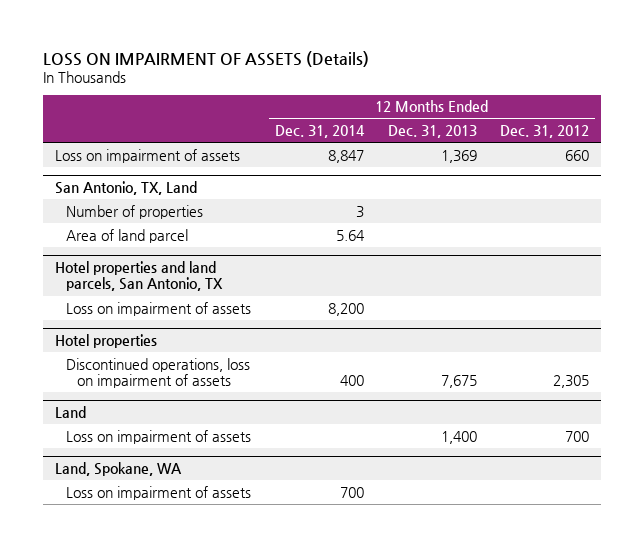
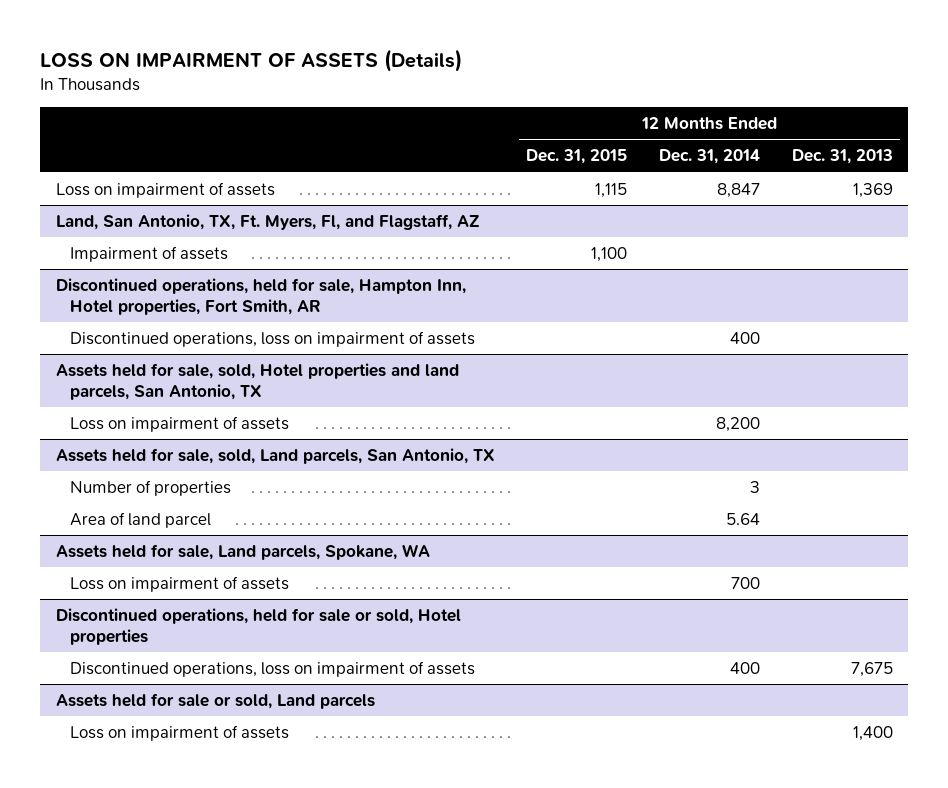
[500,125,590,139] Dec. 31, 2012 -> none
none -> [526,149,628,165] Dec. 31, 2015
[54,180,197,195] San Antonio, TX, Land -> none
none -> [55,213,480,230] Land, San Antonio, TX, Ft. Myers, Fl, and Flagstaff, AZ
none -> [69,245,228,262] Impairment of assets
none -> [55,277,466,315] Discontinued operations, held for sale, Hampton Inn, Hotel properties, Fort Smith, AR
none -> [69,330,475,347] Discontinued operations, loss on impairment of assets
none -> [55,362,459,400] Assets held for sale, sold, Hotel properties and land parcels, San Antonio, TX
none -> [69,415,289,432] Loss on impairment of assets
none -> [55,447,495,464] Assets held for sale, sold, Land parcels, San Antonio, TX
[54,260,223,292] Hotel properties and land parcels, San Antonio, TX -> none
[54,333,157,348] Hotel properties -> none
none -> [55,543,430,560] Assets held for sale, Land parcels, Spokane, WA
[327,302,364,316] 8,200 -> [731,576,761,589] 700
none -> [55,607,461,645] Discontinued operations, held for sale or sold, Hotel properties
[54,405,86,418] Land -> none
none -> [55,692,375,709] Assets held for sale or sold, Land parcels
[54,461,182,476] Land, Spokane, WA -> none
[65,485,251,500] Loss on impairment of assets -> none

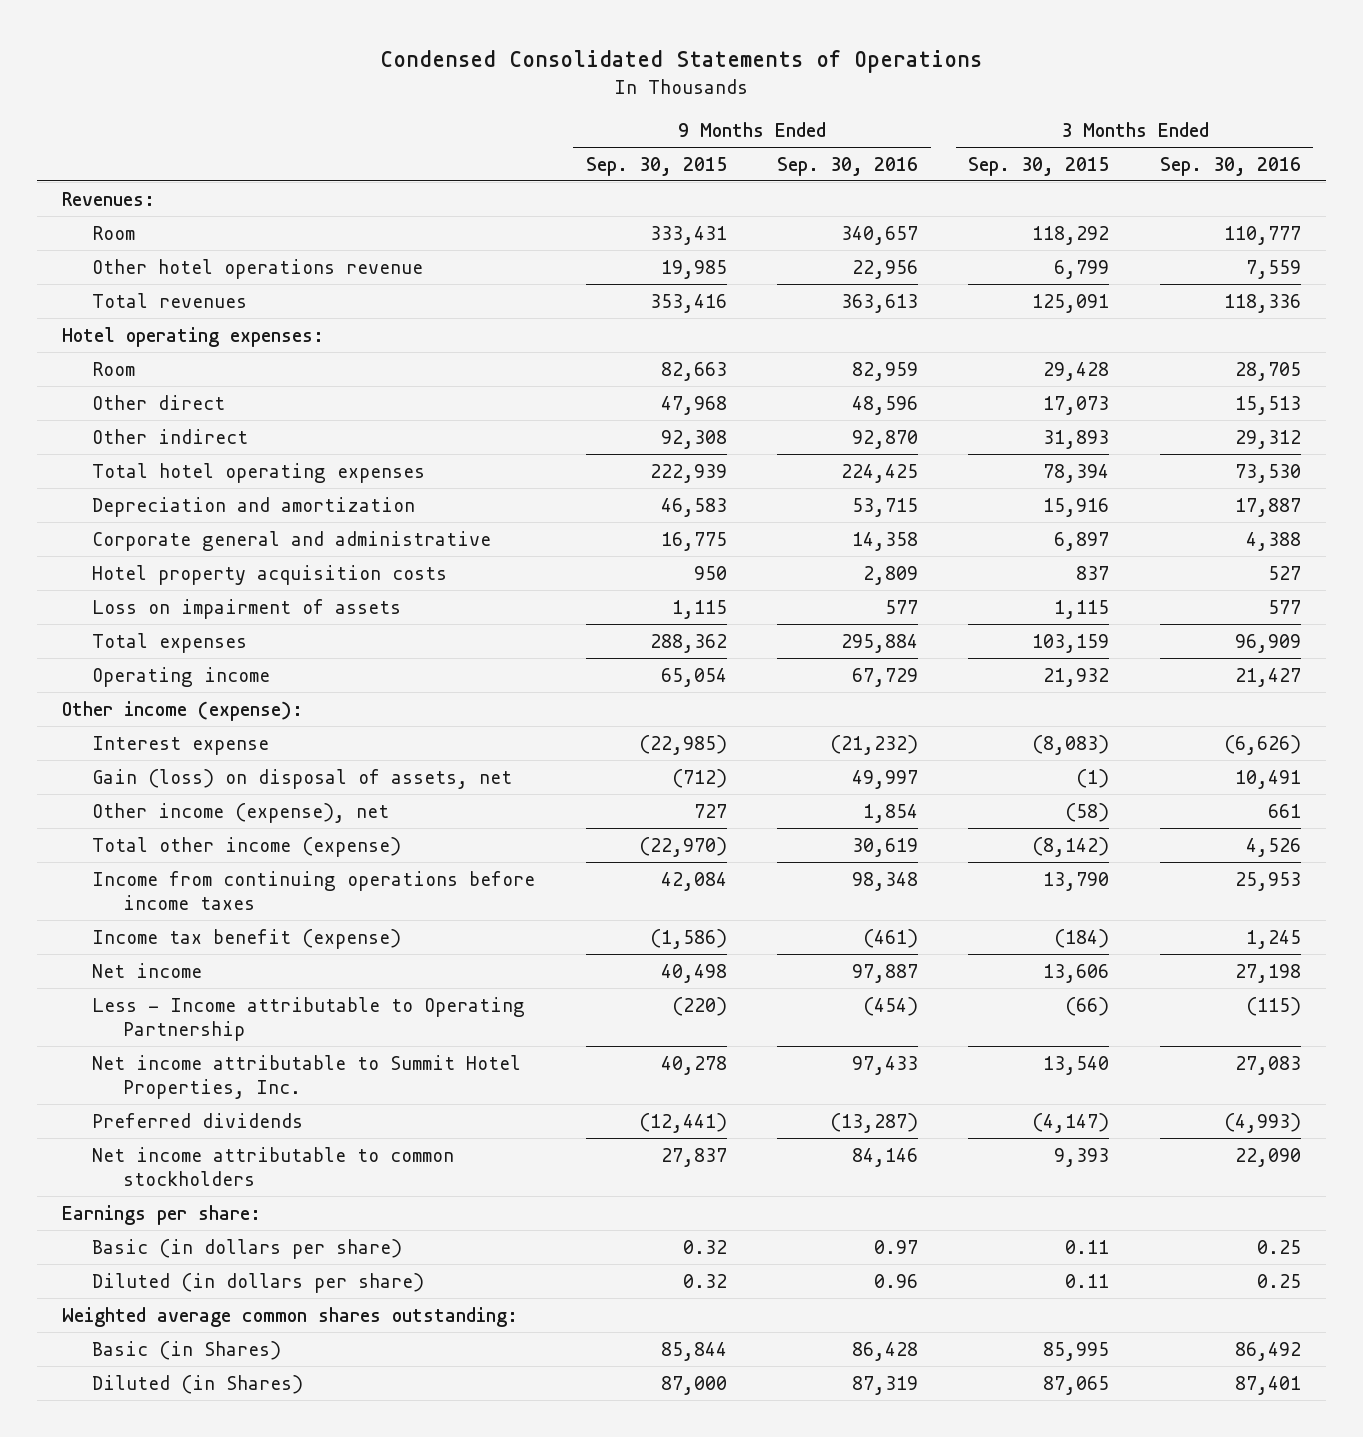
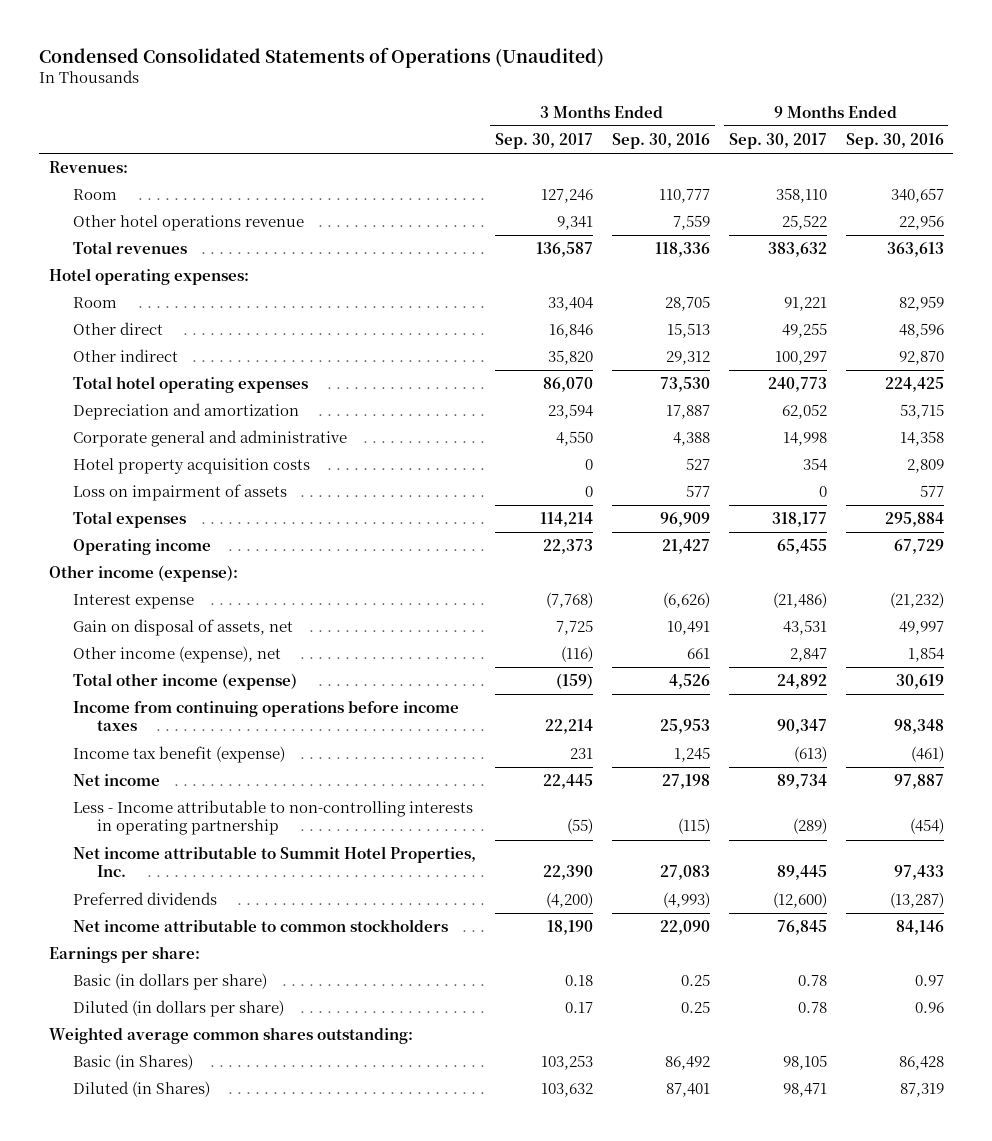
[380,50,983,74] Condensed Consolidated Statements of Operations -> [39,46,605,68] Condensed Consolidated Statements of Operations (Unaudited)
[585,156,727,176] Sep. 30, 2015 -> none
[968,156,1110,176] Sep. 30, 2015 -> none
none -> [494,132,593,149] Sep. 30, 2017
none -> [728,132,827,149] Sep. 30, 2017
[92,768,513,789] Gain (loss) on disposal of assets, net -> [73,619,294,637] Gain on disposal of assets, net
[92,996,526,1041] Less - Income attributable to Operating Partnership -> [73,800,474,836] Less - Income attributable to non-controlling interests in operating partnership

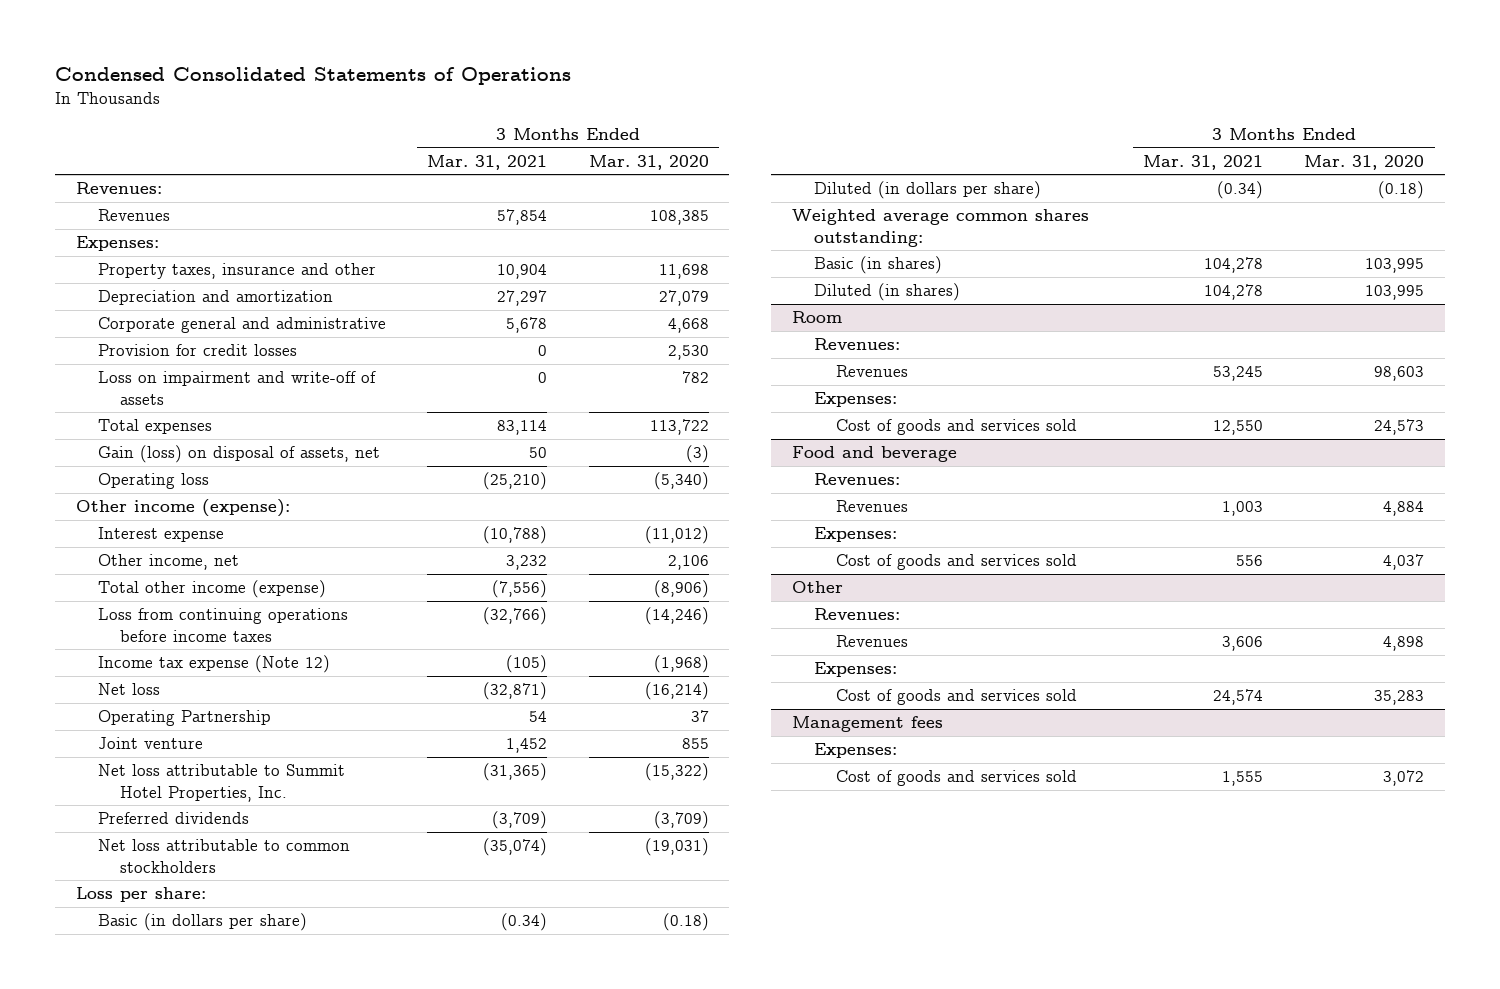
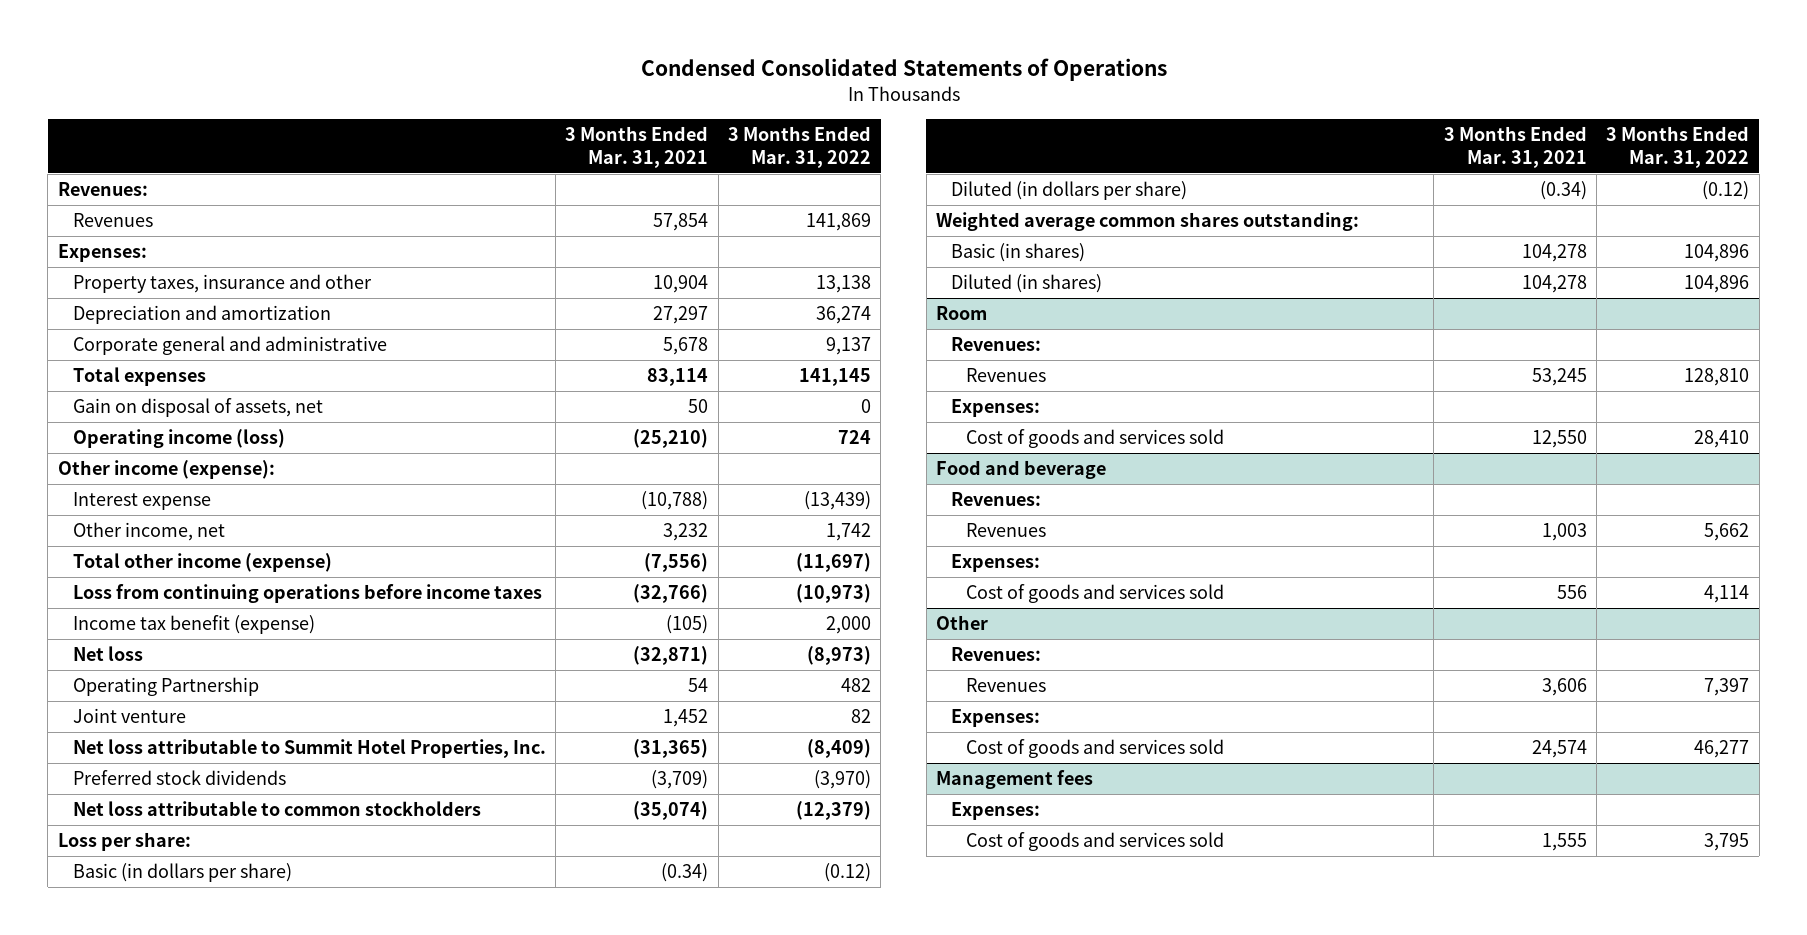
[588,154,709,170] Mar. 31, 2020 -> none
none -> [728,125,872,169] 3 Months Ended Mar. 31, 2022
[98,344,298,357] Provision for credit losses -> none
[98,371,377,405] Loss on impairment and write-off of assets -> none
[98,445,381,464] Gain (loss) on disposal of assets, net -> [72,398,323,418] Gain on disposal of assets, net
[98,473,210,490] Operating loss -> [72,429,285,449] Operating income (loss)
[98,655,331,674] Income tax expense (Note 12) -> [72,615,315,635] Income tax benefit (expense)
[98,812,250,825] Preferred dividends -> [72,770,286,786] Preferred stock dividends

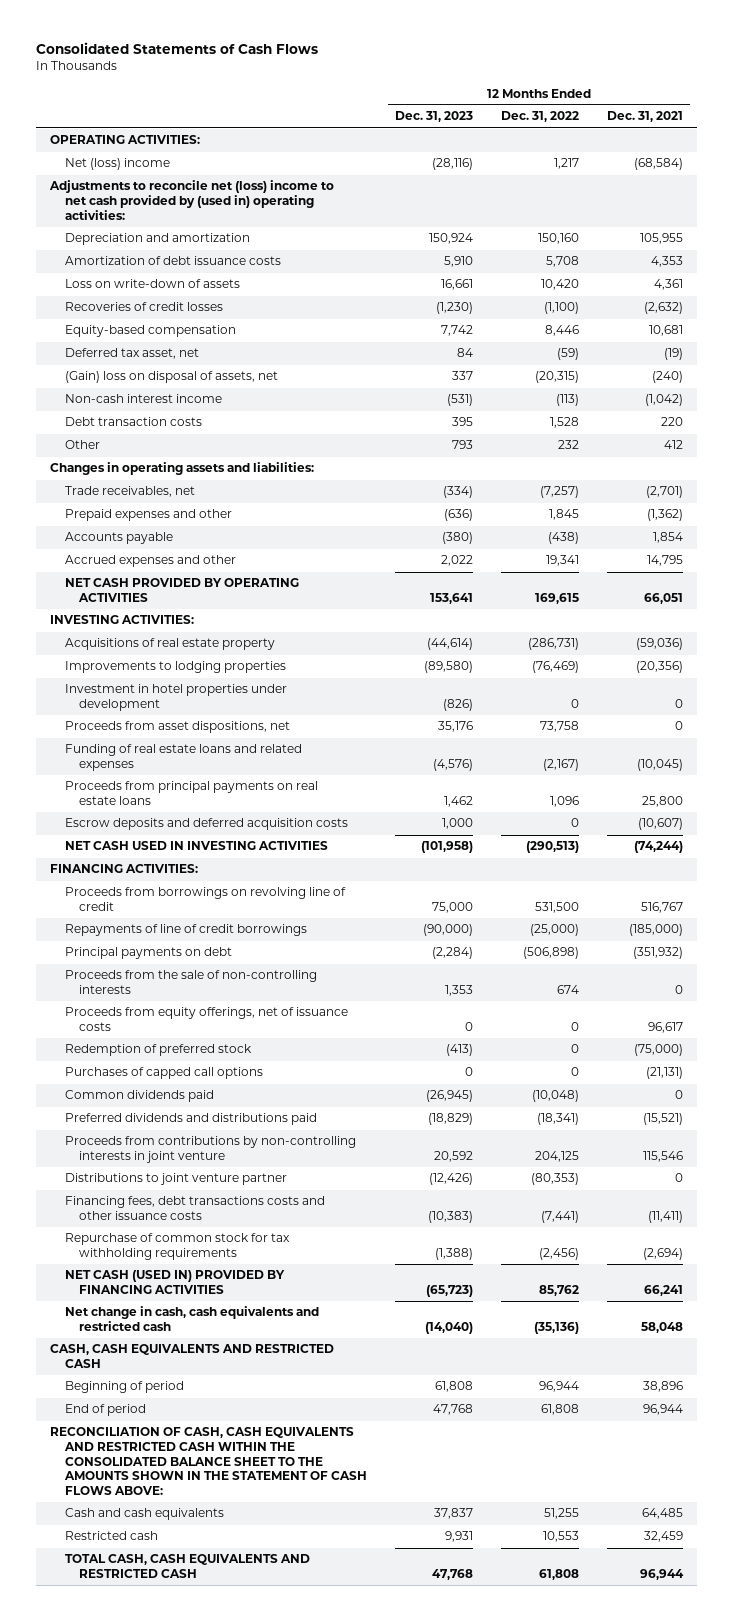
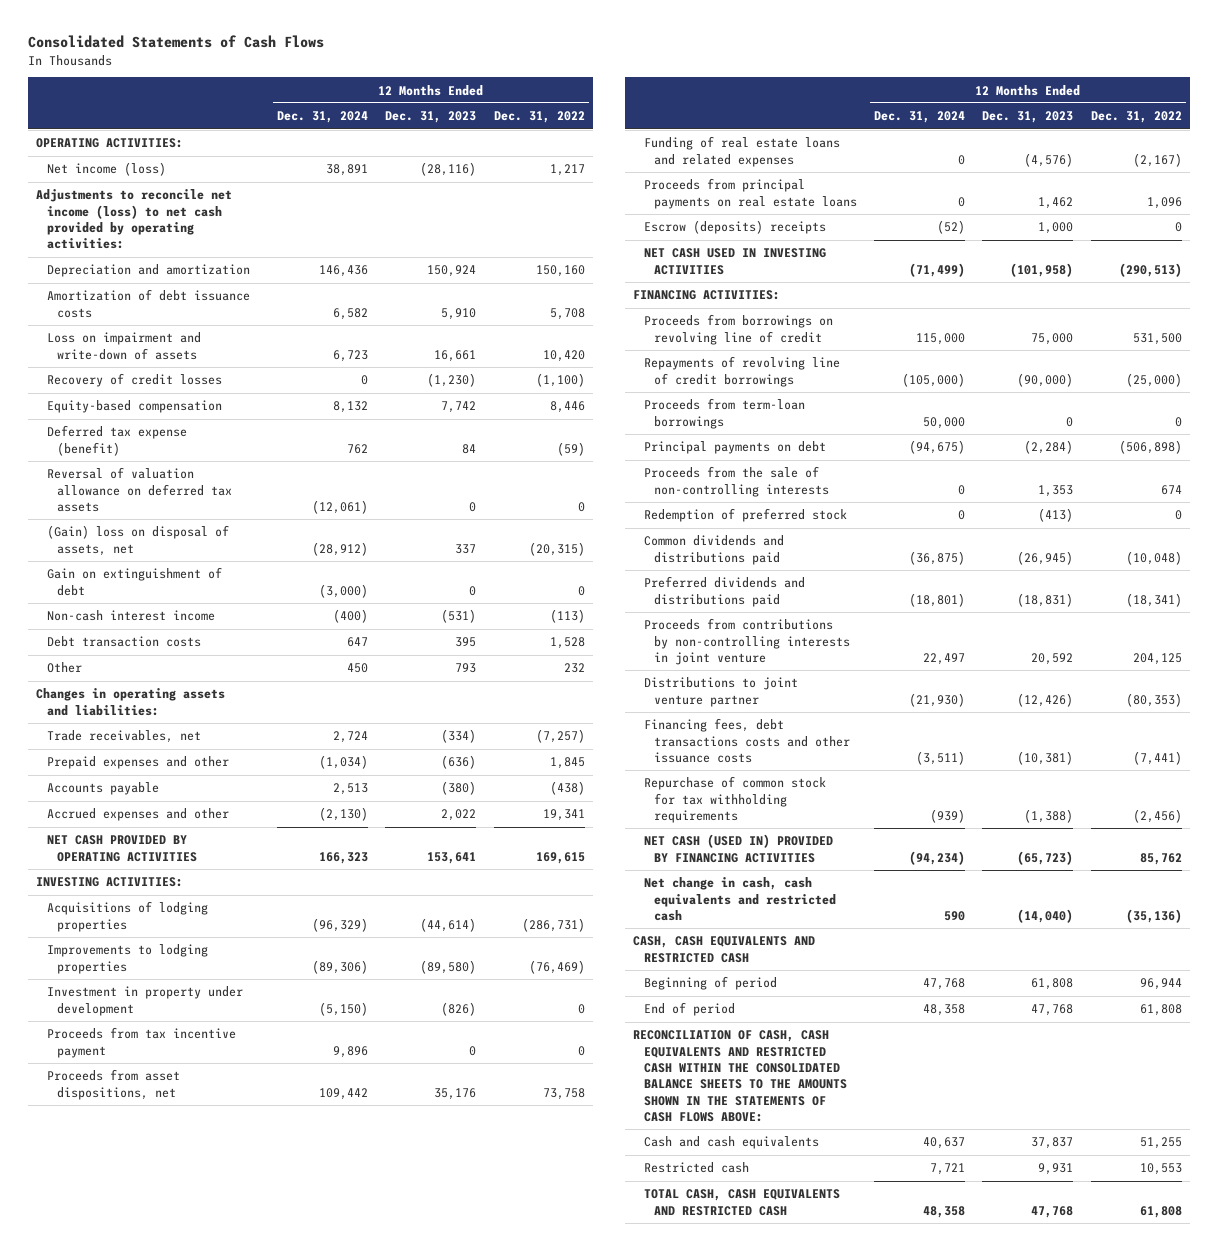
[607,111,684,123] Dec. 31, 2021 -> none
none -> [277,111,369,124] Dec. 31, 2024
[64,158,170,171] Net (loss) income -> [46,162,166,177] Net income (loss)
[49,180,335,220] Adjustments to reconcile net (loss) income to net cash provided by (used in) operating activities: -> [36,189,233,250] Adjustments to reconcile net income (loss) to net cash provided by operating activities:
[64,279,240,289] Loss on write-down of assets -> [46,332,201,360] Loss on impairment and write-down of assets
[64,302,223,312] Recoveries of credit losses -> [46,373,222,388] Recovery of credit losses
[64,348,199,360] Deferred tax asset, net -> [46,425,187,456] Deferred tax expense (benefit)
none -> [46,467,232,512] Reversal of valuation allowance on deferred tax assets
none -> [46,567,222,596] Gain on extinguishment of debt
[64,638,275,651] Acquisitions of real estate property -> [46,901,208,932] Acquisitions of lodging properties
[64,684,287,712] Investment in hotel properties under development -> [46,986,243,1016] Investment in property under development
none -> [46,1027,236,1058] Proceeds from tax incentive payment
[64,818,348,831] Escrow deposits and deferred acquisition costs -> none
none -> [643,220,826,235] Escrow (deposits) receipts
[64,924,307,937] Repayments of line of credit borrowings -> [643,356,840,387] Repayments of revolving line of credit borrowings
none -> [643,398,805,429] Proceeds from term-loan borrowings
[64,1007,348,1032] Proceeds from equity offerings, net of issuance costs -> none
[64,1067,263,1080] Purchases of capped call options -> none
[64,1090,214,1103] Common dividends paid -> [643,535,784,565] Common dividends and distributions paid
[427,1113,473,1126] (18,829) -> [1017,592,1074,607] (18,831)
[427,1211,473,1224] (10,383) -> [1017,750,1074,765] (10,381)
[50,1427,367,1495] RECONCILIATION OF CASH, CASH EQUIVALENTS AND RESTRICTED CASH WITHIN THE CONSOLIDATED BALANCE SHEET TO THE AMOUNTS SHOWN IN THE STATEMENT OF CASH FLOWS ABOVE: -> [633,1030,847,1122] RECONCILIATION OF CASH, CASH EQUIVALENTS AND RESTRICTED CASH WITHIN THE CONSOLIDATED BALANCE SHEETS TO THE AMOUNTS SHOWN IN THE STATEMENTS OF CASH FLOWS ABOVE:

